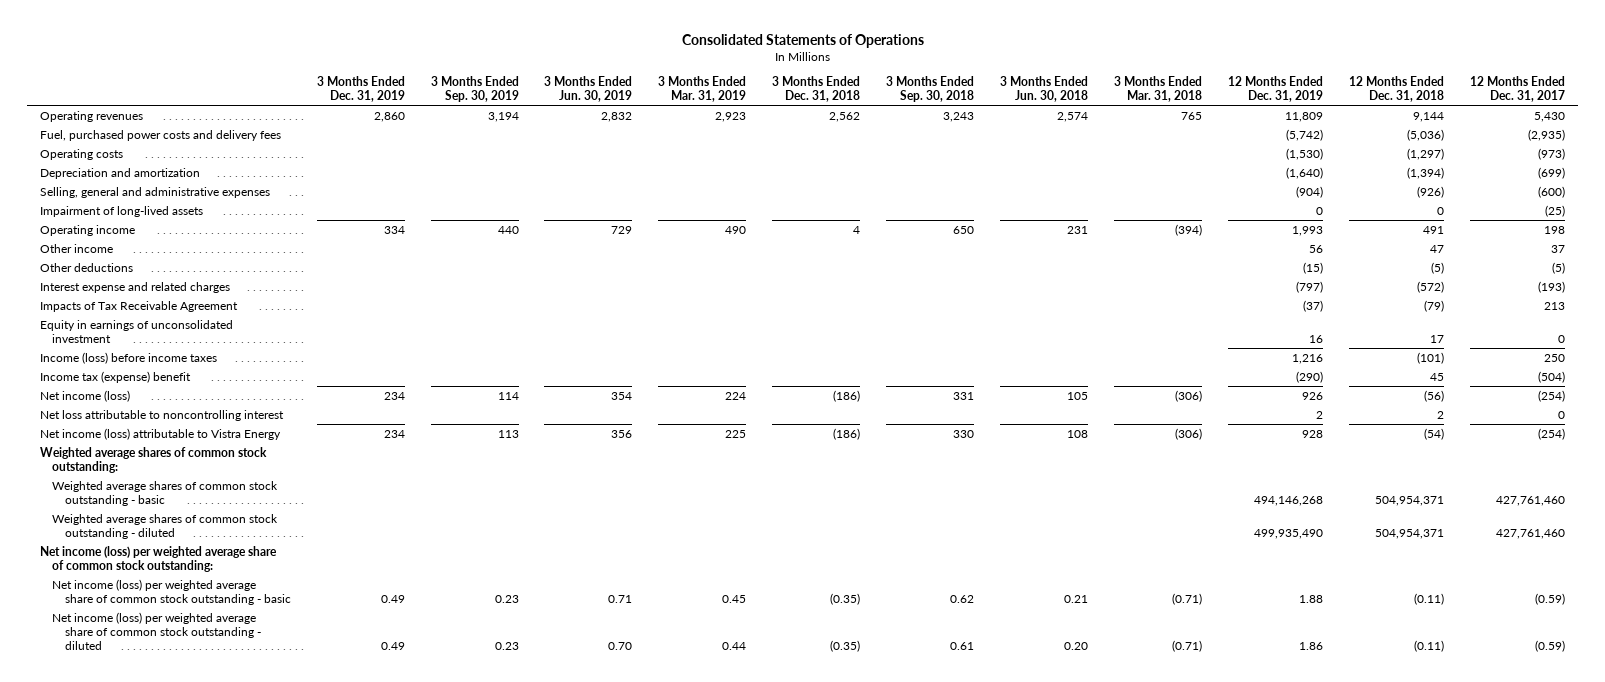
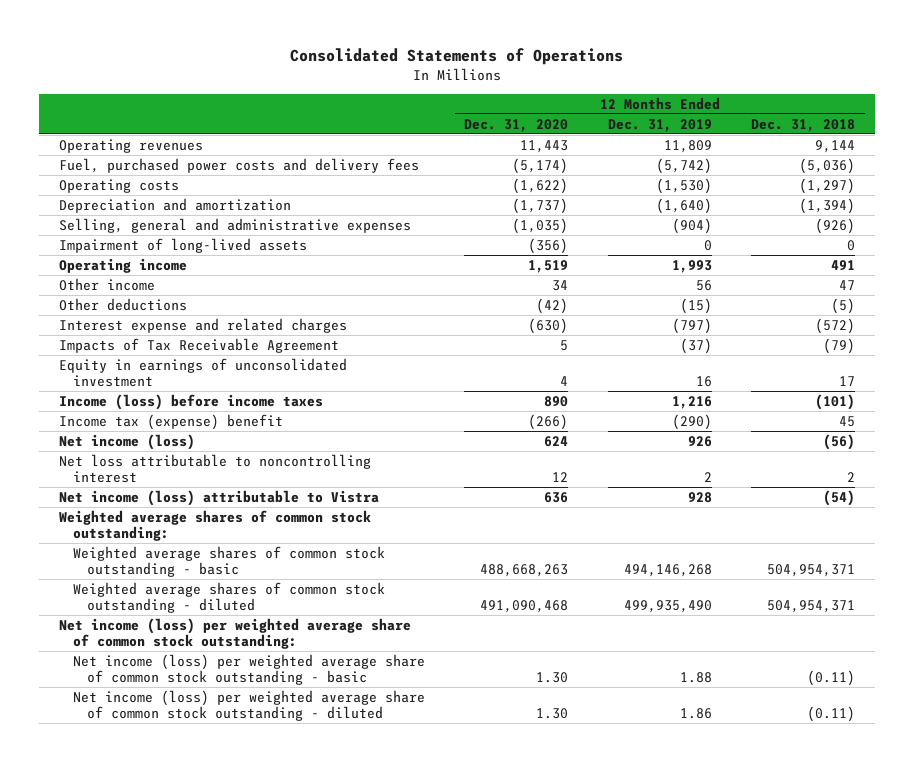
[316,76,405,102] 3 Months Ended Dec. 31, 2019 -> none
[430,76,519,102] 3 Months Ended Sep. 30, 2019 -> none
[544,76,633,102] 3 Months Ended Jun. 30, 2019 -> none
[658,76,747,102] 3 Months Ended Mar. 31, 2019 -> none
[772,76,861,102] 3 Months Ended Dec. 31, 2018 -> none
[886,76,975,102] 3 Months Ended Sep. 30, 2018 -> none
[1000,76,1089,102] 3 Months Ended Jun. 30, 2018 -> none
[1114,76,1203,102] 3 Months Ended Mar. 31, 2018 -> none
[1470,76,1566,102] 12 Months Ended Dec. 31, 2017 -> none
none -> [464,118,569,132] Dec. 31, 2020
[39,427,281,440] Net income (loss) attributable to Vistra Energy -> [59,489,380,506] Net income (loss) attributable to Vistra

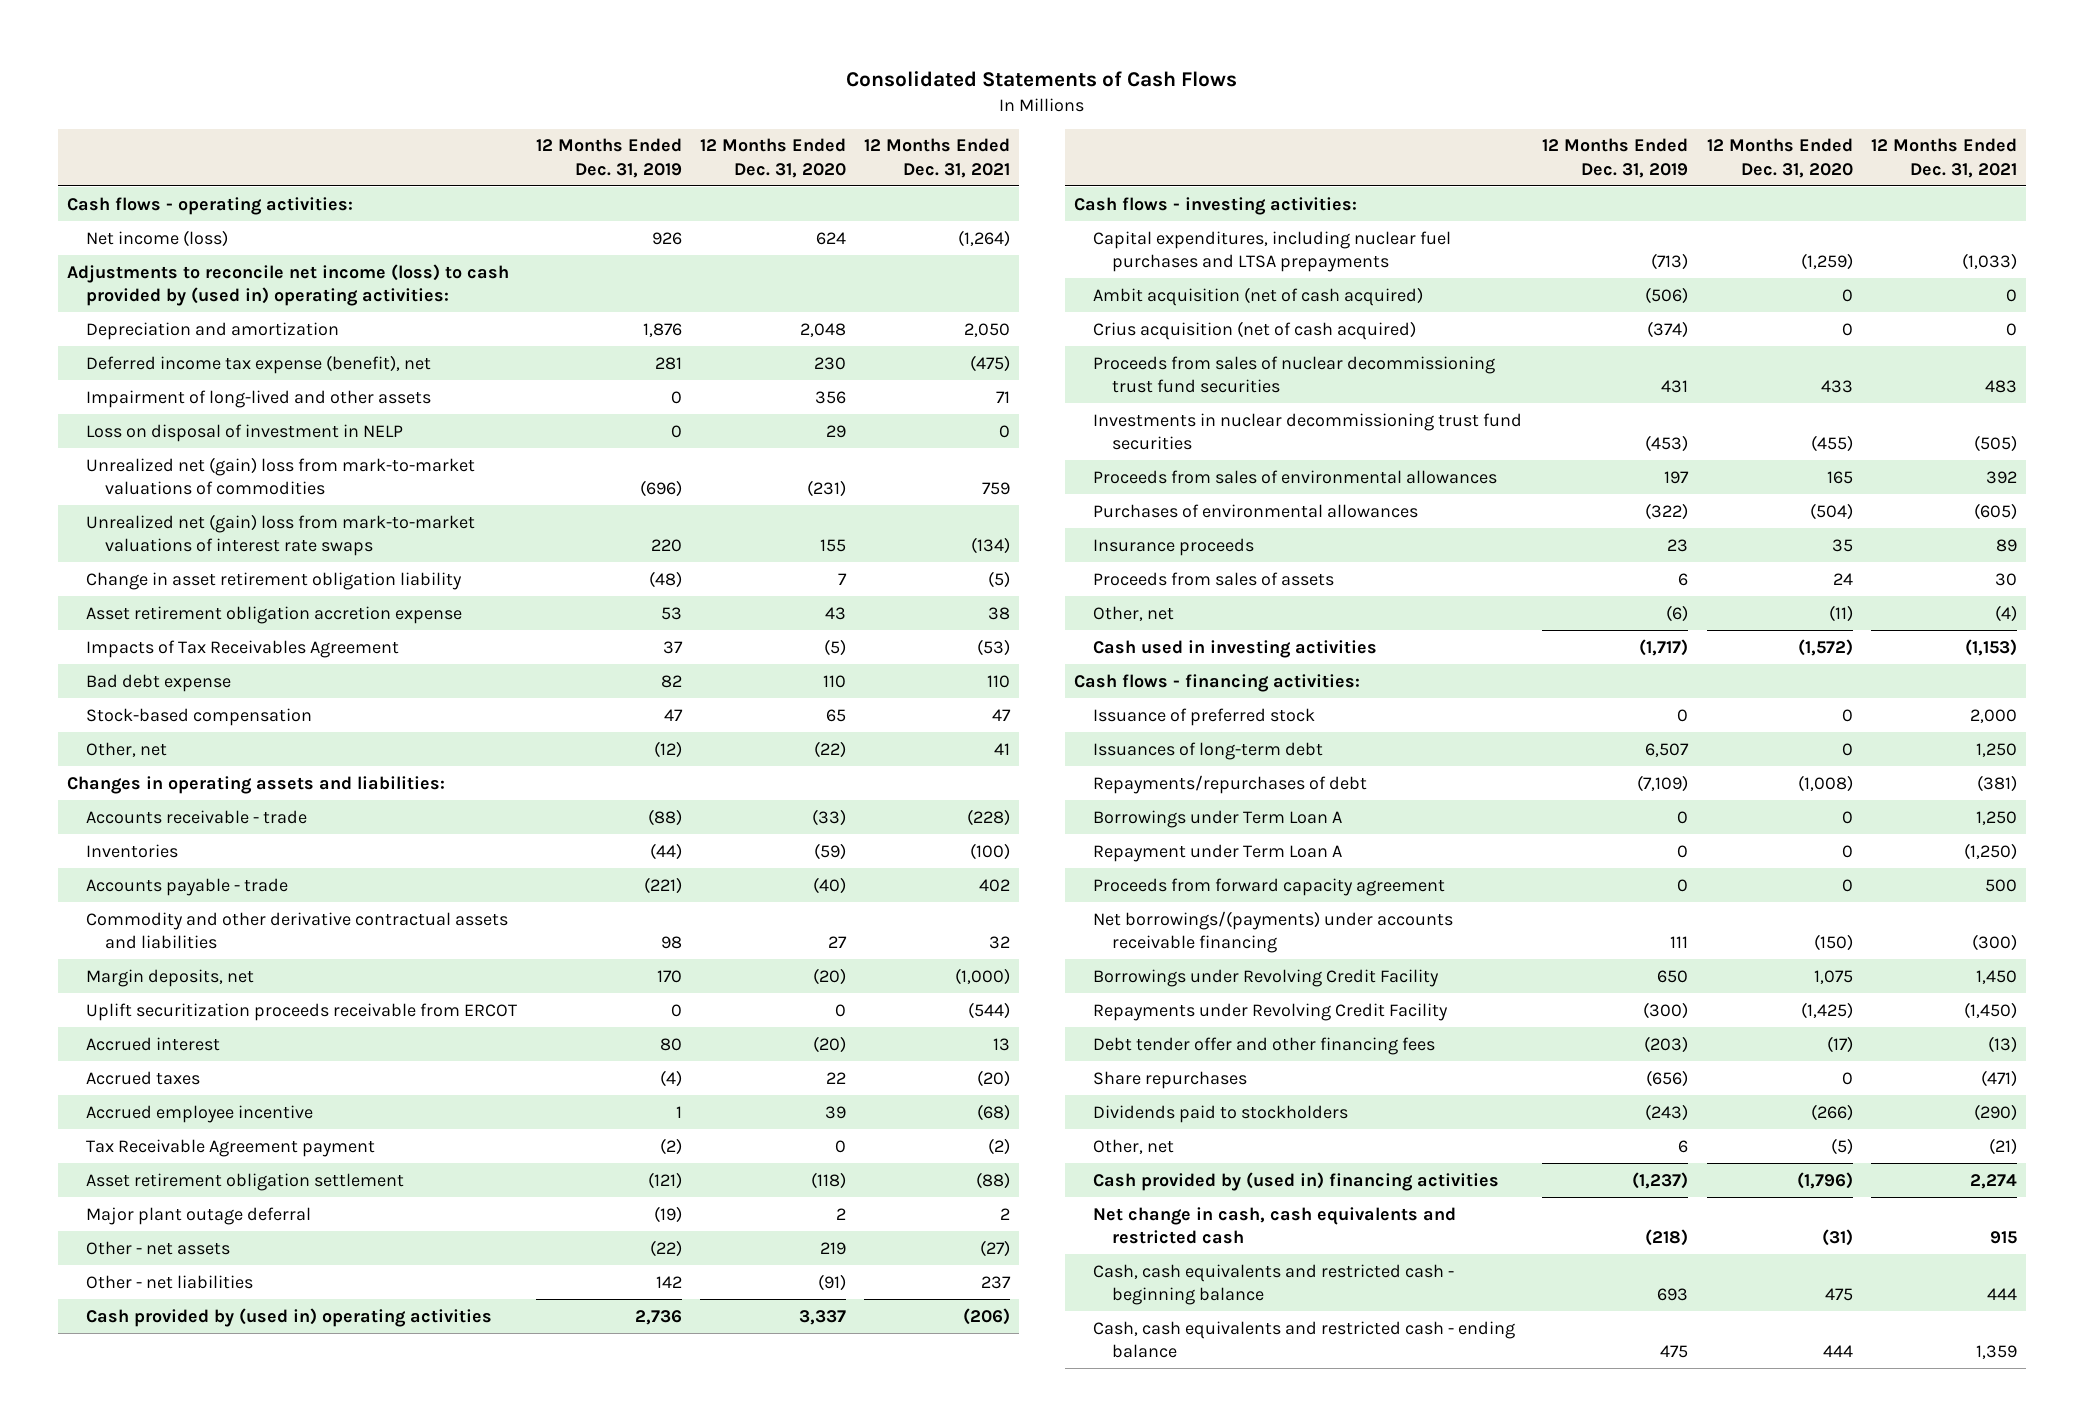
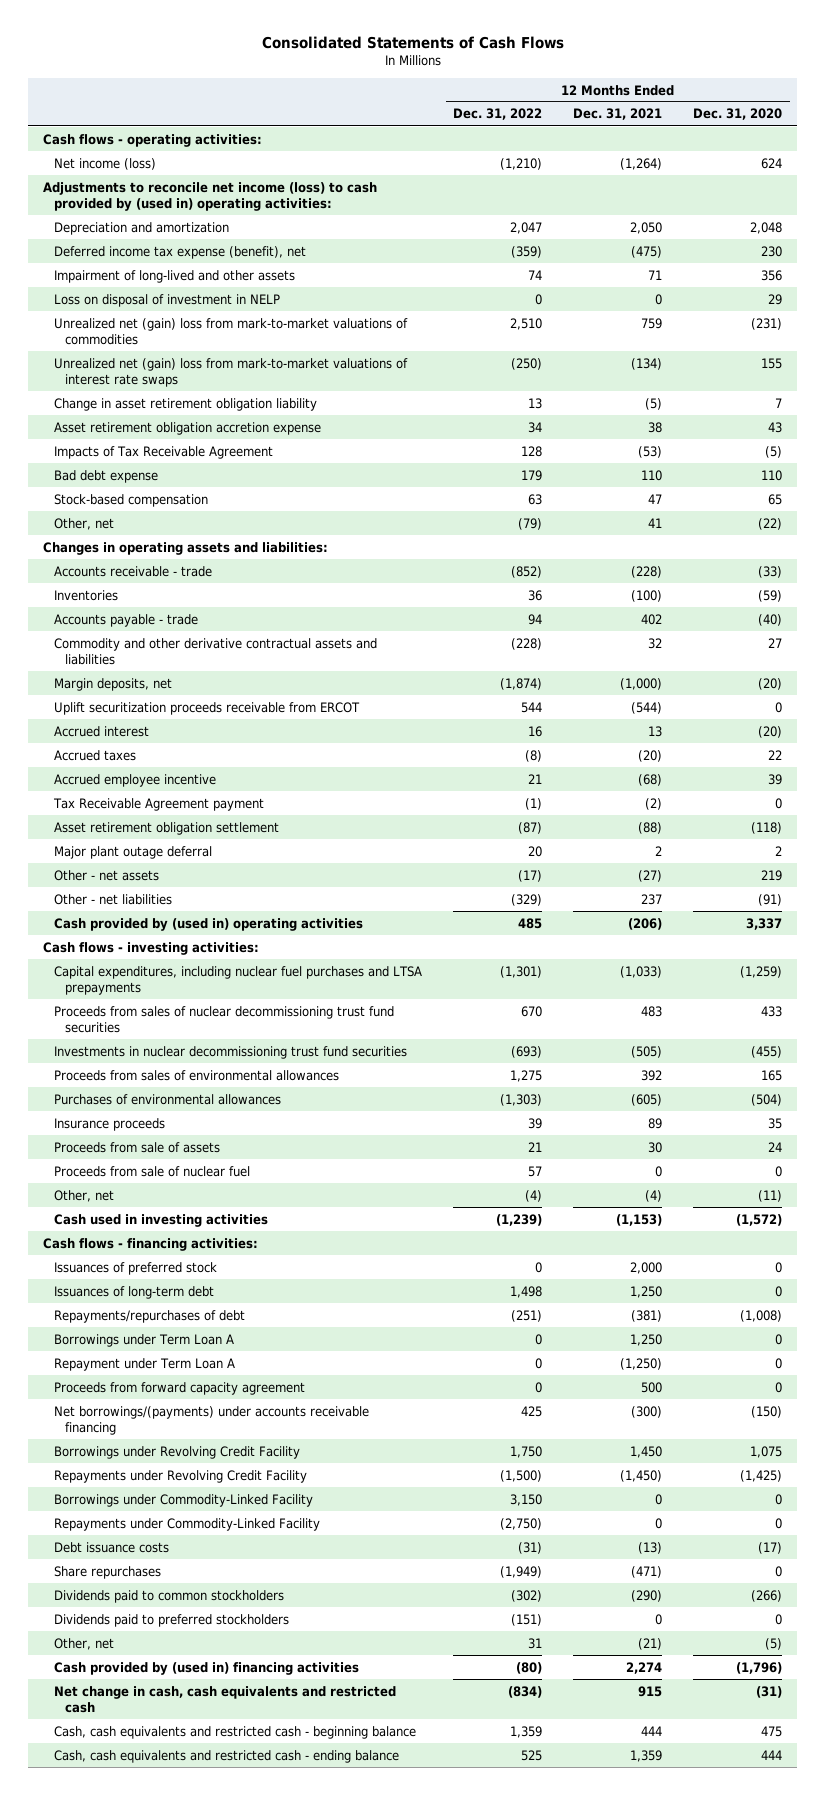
[535,138,682,178] 12 Months Ended Dec. 31, 2019 -> none
none -> [453,108,543,121] Dec. 31, 2022
[86,639,400,658] Impacts of Tax Receivables Agreement -> [54,445,274,459] Impacts of Tax Receivable Agreement
[1093,286,1424,306] Ambit acquisition (net of cash acquired) -> none
[1093,320,1417,340] Crius acquisition (net of cash acquired) -> none
[1093,571,1335,586] Proceeds from sales of assets -> [54,1141,221,1153] Proceeds from sale of assets
none -> [54,1165,251,1177] Proceeds from sale of nuclear fuel
[1093,707,1316,726] Issuance of preferred stock -> [54,1261,218,1275] Issuances of preferred stock
none -> [54,1493,314,1507] Borrowings under Commodity-Linked Facility
none -> [54,1517,321,1531] Repayments under Commodity-Linked Facility
[1093,1036,1436,1055] Debt tender offer and other financing fees -> [54,1541,170,1553] Debt issuance costs
[1093,1104,1349,1123] Dividends paid to stockholders -> [54,1589,285,1603] Dividends paid to common stockholders
none -> [54,1613,290,1627] Dividends paid to preferred stockholders

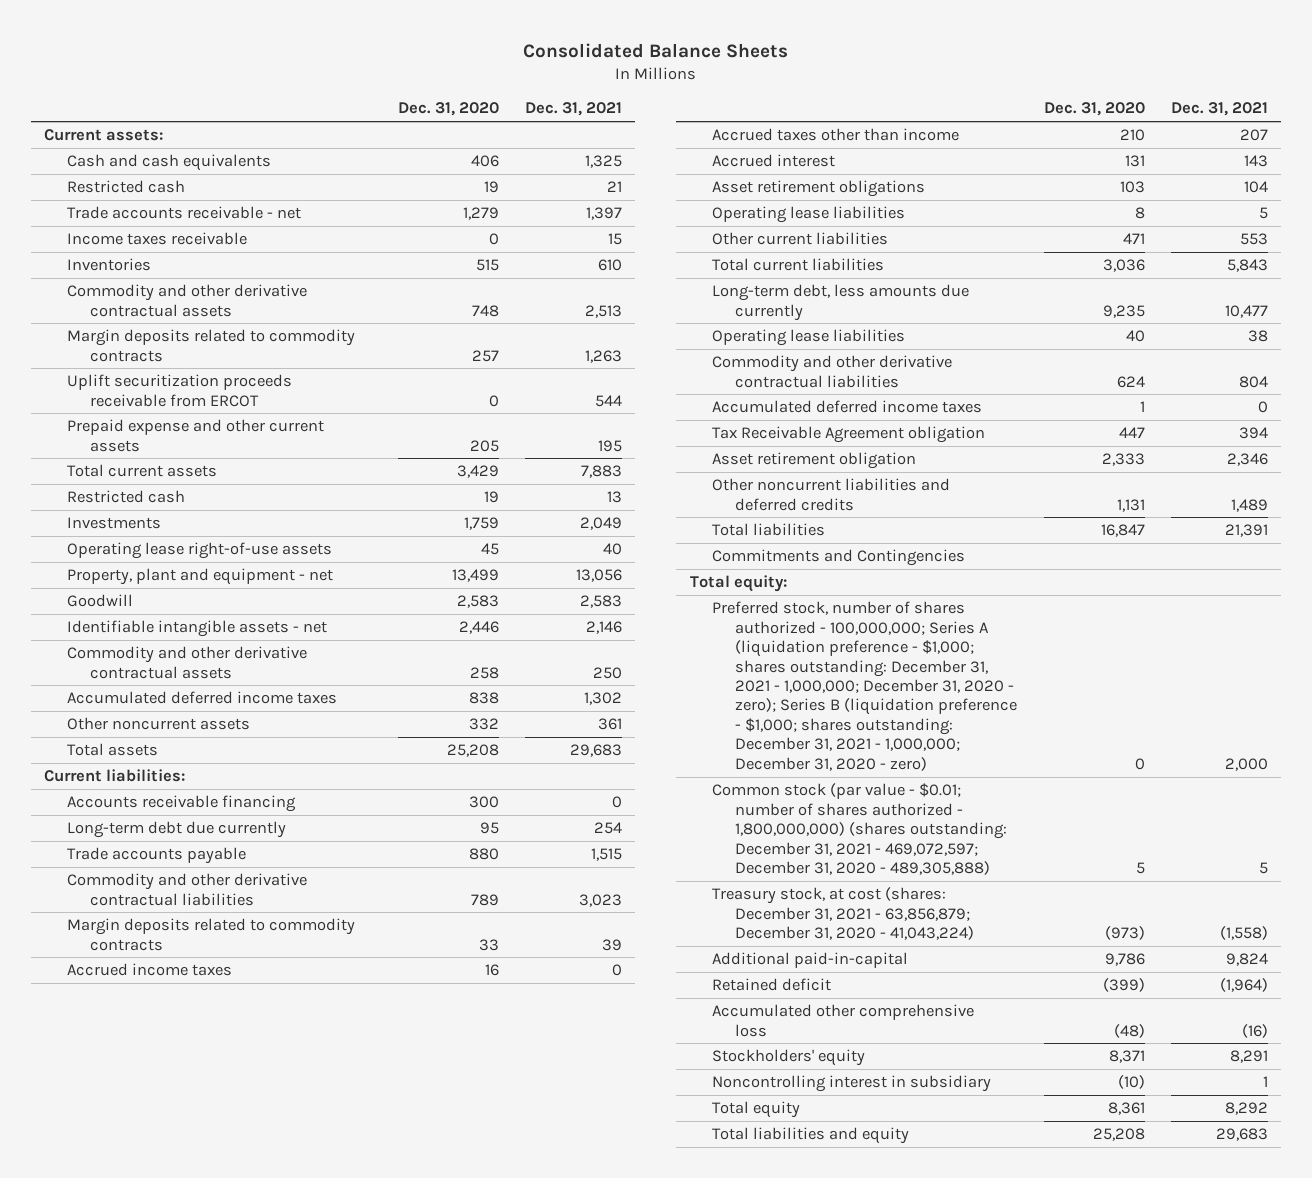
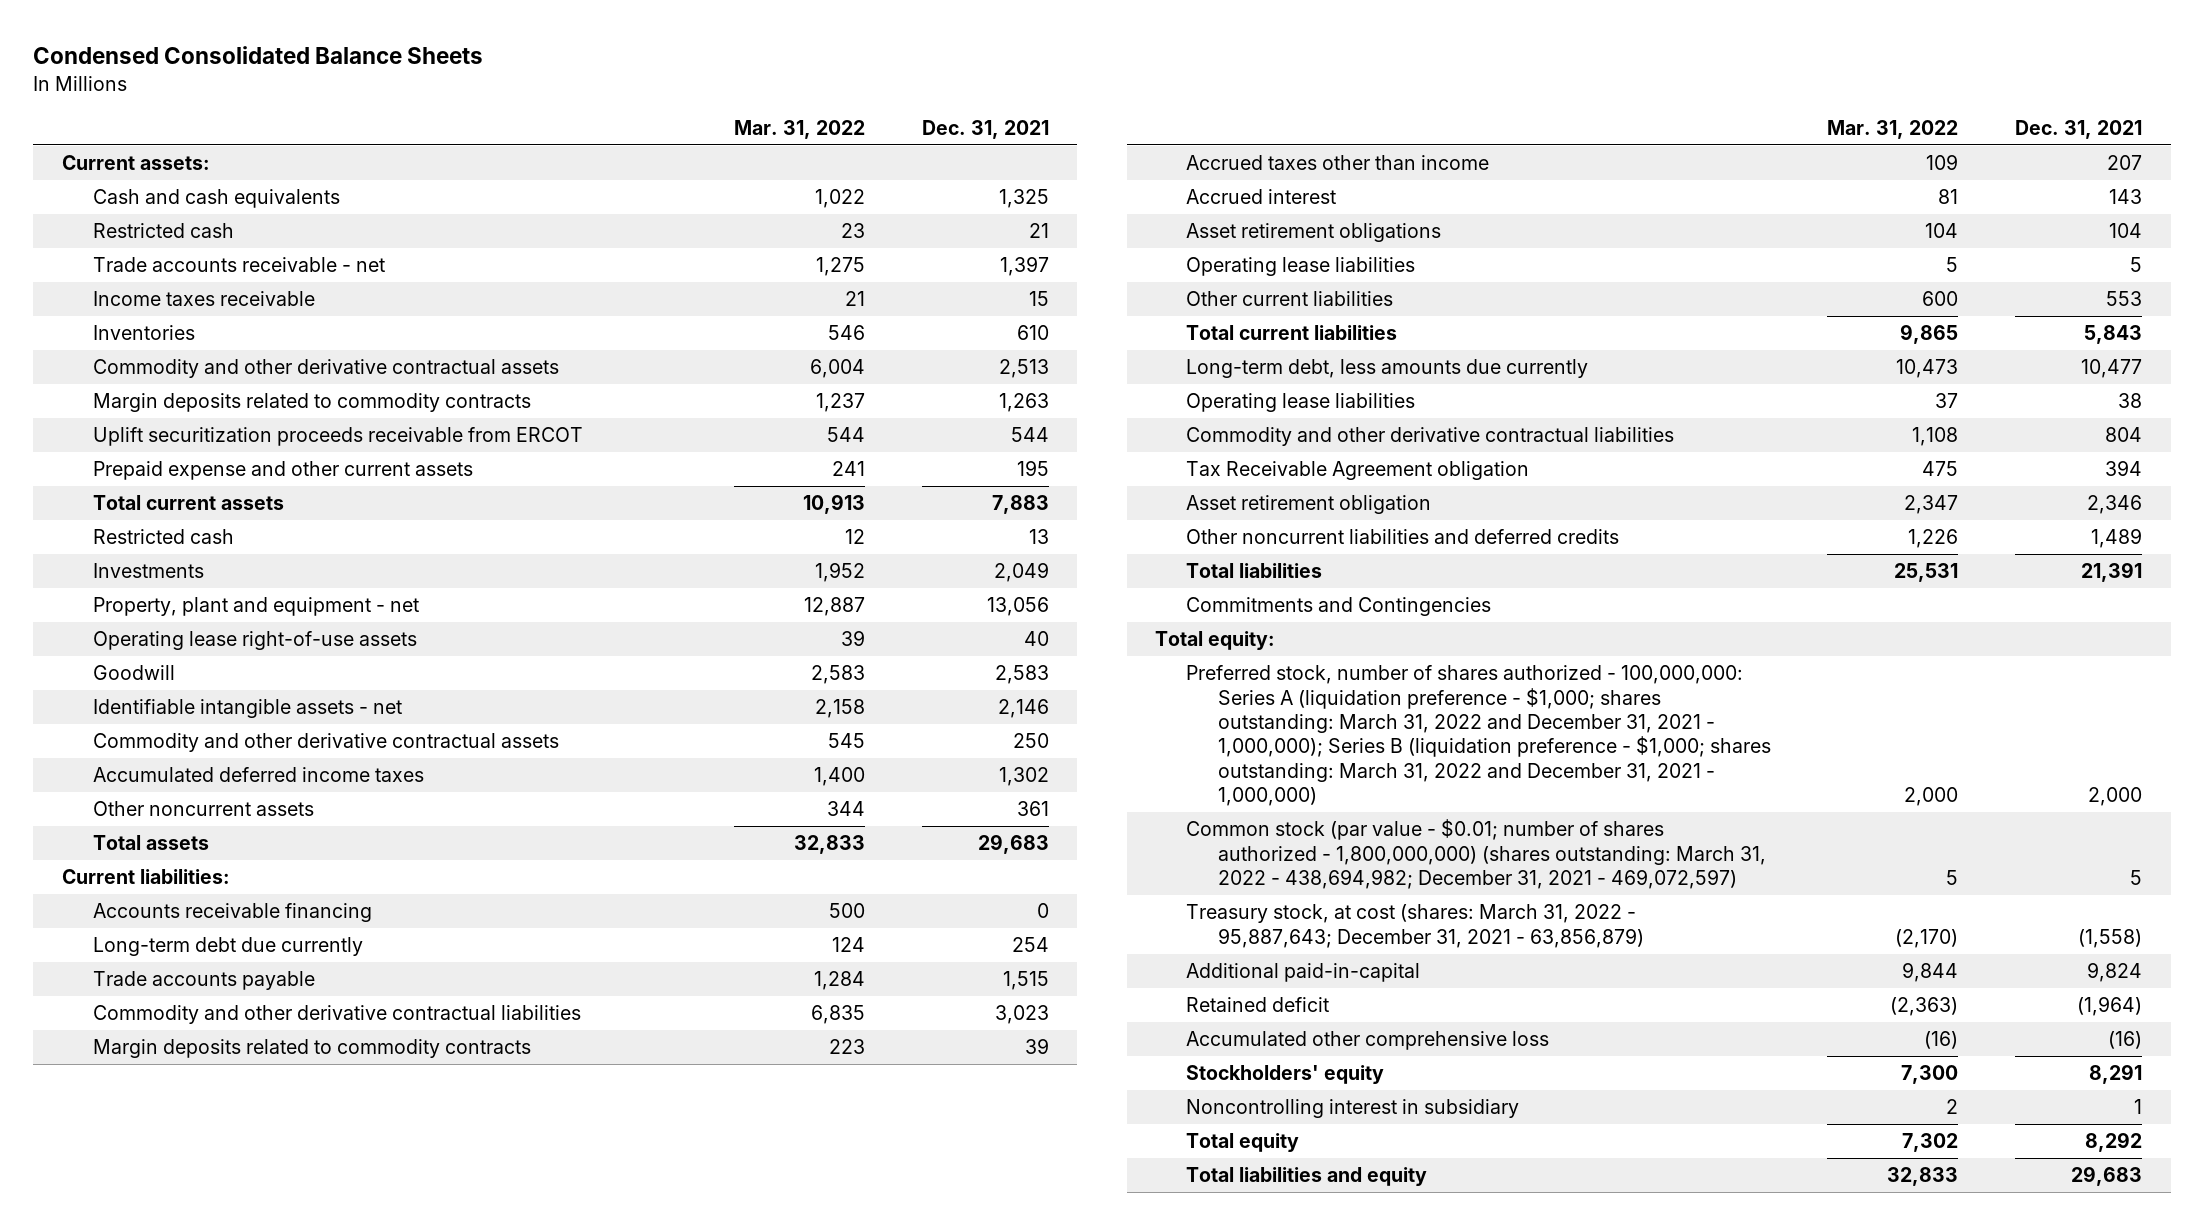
[522,42,788,58] Consolidated Balance Sheets -> [33,45,484,64] Condensed Consolidated Balance Sheets
[398,102,500,117] Dec. 31, 2020 -> none
none -> [734,119,866,139] Mar. 31, 2022
[67,542,333,560] Operating lease right-of-use assets -> [92,631,417,651] Operating lease right-of-use assets
[67,963,233,977] Accrued income taxes -> none
[712,400,983,414] Accumulated deferred income taxes -> none
[712,601,1018,771] Preferred stock, number of shares authorized - 100,000,000; Series A (liquidation preference - $1,000; shares outstanding: December 31, 2021 - 1,000,000; December 31, 2020 - zero); Series B (liquidation preference - $1,000; shares outstanding: December 31, 2021 - 1,000,000; December 31, 2020 - zero) -> [1186,665,1771,806] Preferred stock, number of shares authorized - 100,000,000: Series A (liquidation preference - $1,000; shares outstanding: March 31, 2022 and December 31, 2021 - 1,000,000); Series B (liquidation preference - $1,000; shares outstanding: March 31, 2022 and December 31, 2021 - 1,000,000)
[712,783,1008,876] Common stock (par value - $0.01; number of shares authorized - 1,800,000,000) (shares outstanding: December 31, 2021 - 469,072,597; December 31, 2020 - 489,305,888) -> [1186,819,1766,889] Common stock (par value - $0.01; number of shares authorized - 1,800,000,000) (shares outstanding: March 31, 2022 - 438,694,982; December 31, 2021 - 469,072,597)
[712,887,975,941] Treasury stock, at cost (shares: December 31, 2021 - 63,856,879; December 31, 2020 - 41,043,224) -> [1186,904,1644,948] Treasury stock, at cost (shares: March 31, 2022 - 95,887,643; December 31, 2021 - 63,856,879)

